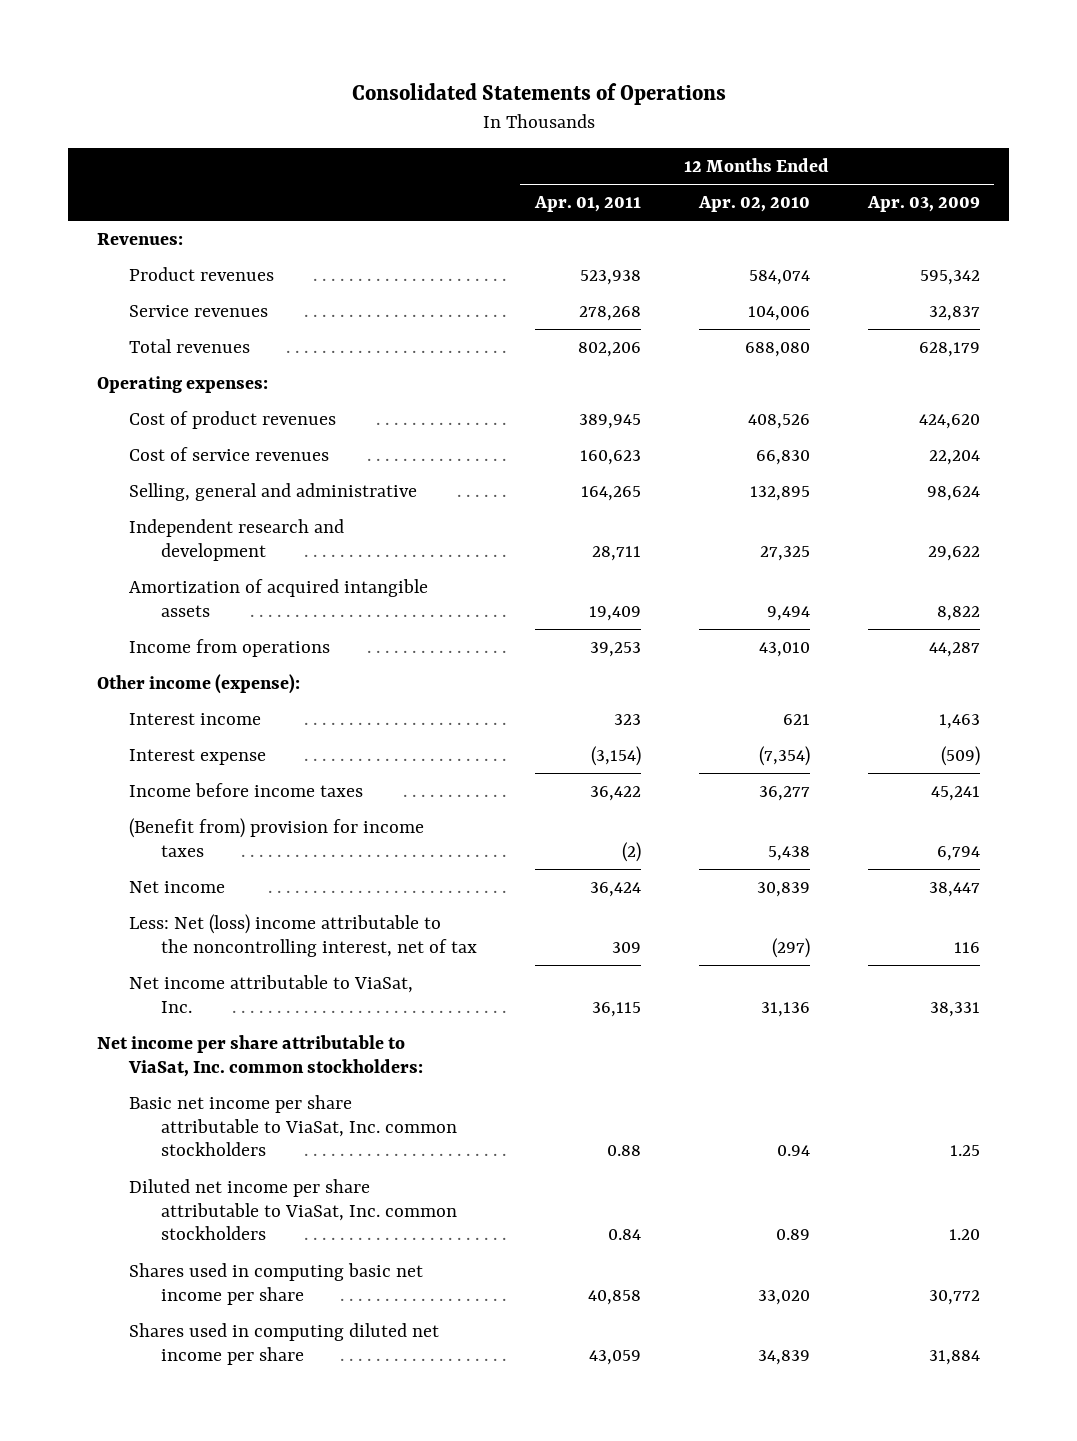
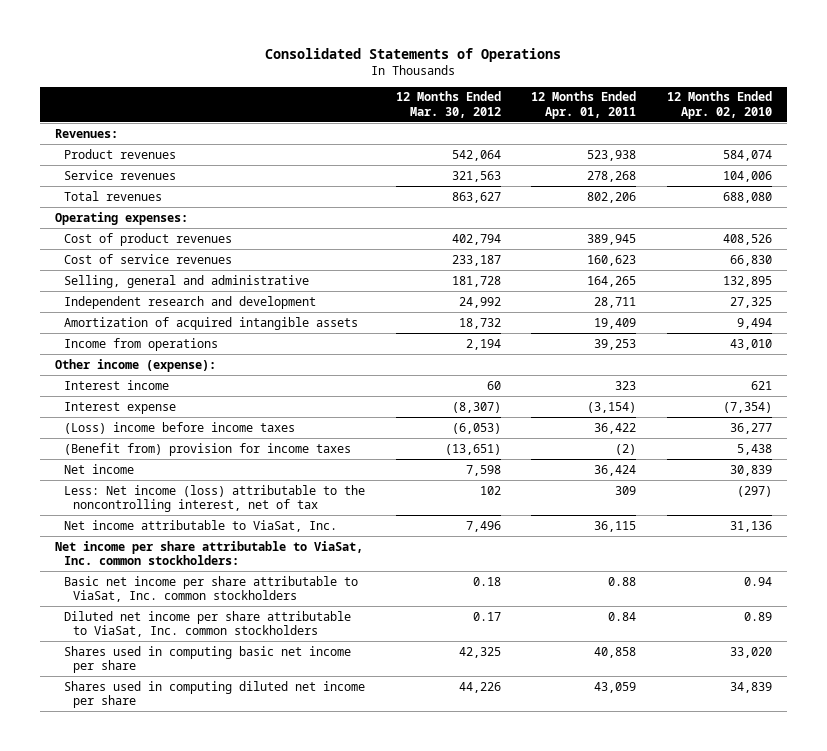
[866,196,980,213] Apr. 03, 2009 -> none
none -> [395,91,501,118] 12 Months Ended Mar. 30, 2012
[129,782,364,797] Income before income taxes -> [64,421,296,434] (Loss) income before income taxes
[129,913,477,957] Less: Net (loss) income attributable to the noncontrolling interest, net of tax -> [64,484,366,513] Less: Net income (loss) attributable to the noncontrolling interest, net of tax

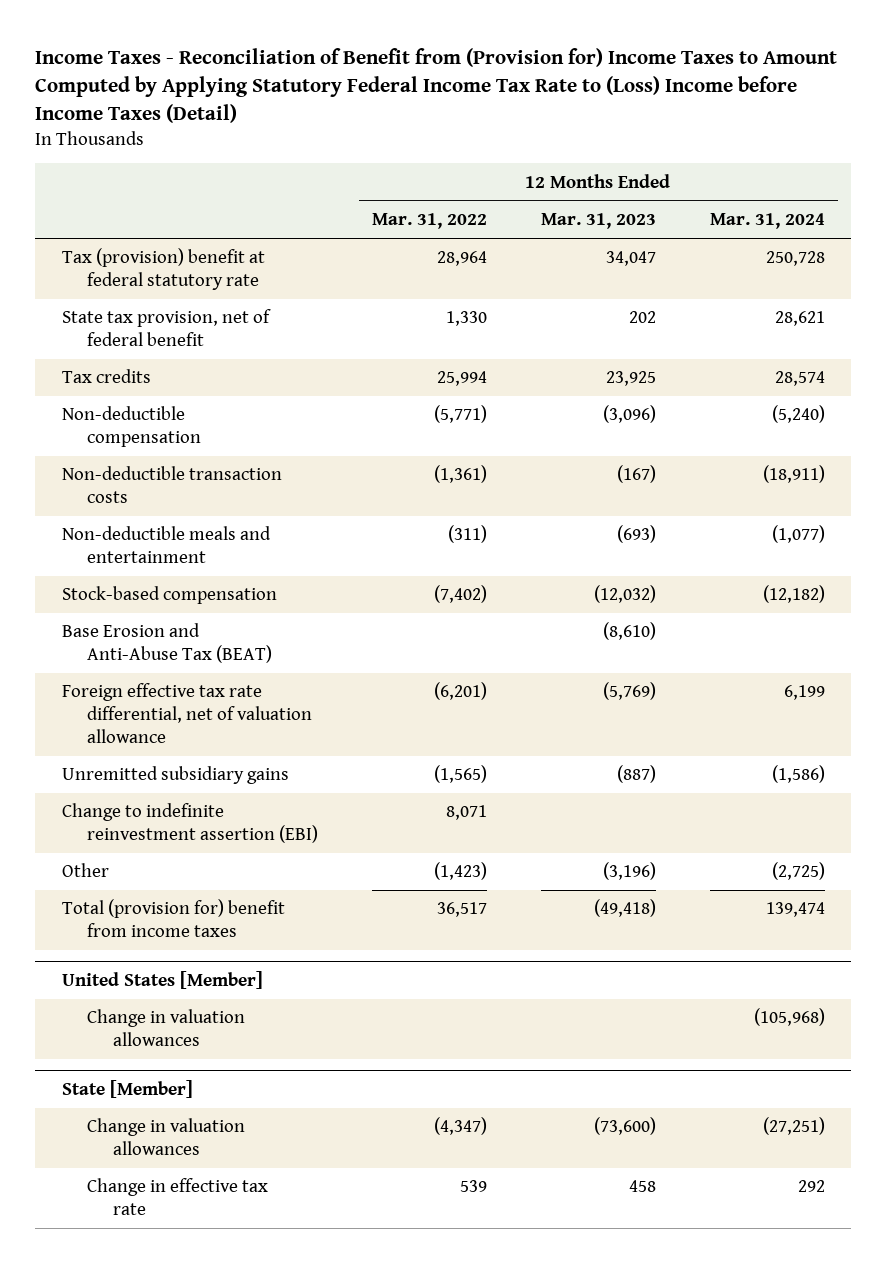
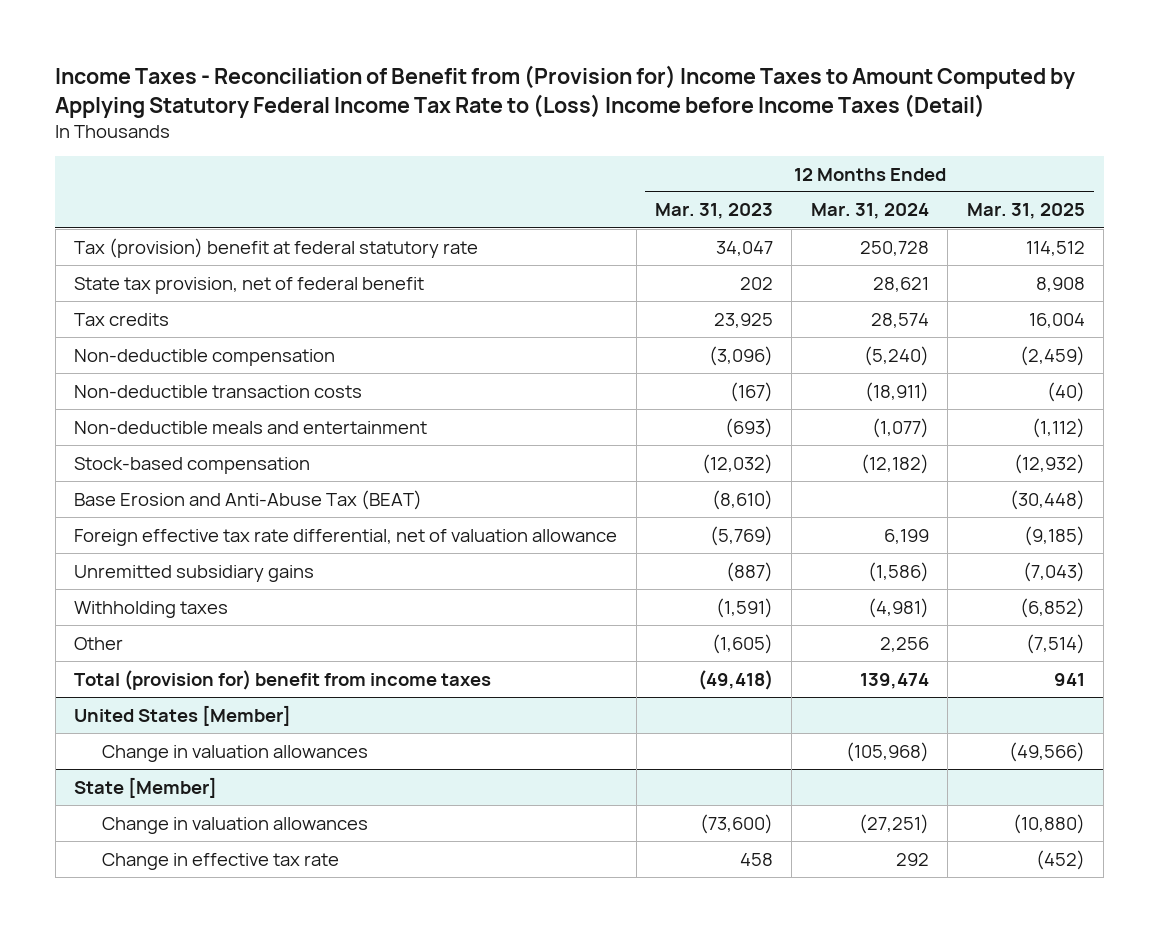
[372,212,488,229] Mar. 31, 2022 -> none
none -> [966,203,1085,220] Mar. 31, 2025
[62,803,319,844] Change to indefinite reinvestment assertion (EBI) -> none
none -> [74,600,229,618] Withholding taxes
[602,862,656,881] (3,196) -> [711,633,773,654] (1,605)
[771,862,825,881] (2,725) -> [879,636,929,652] 2,256

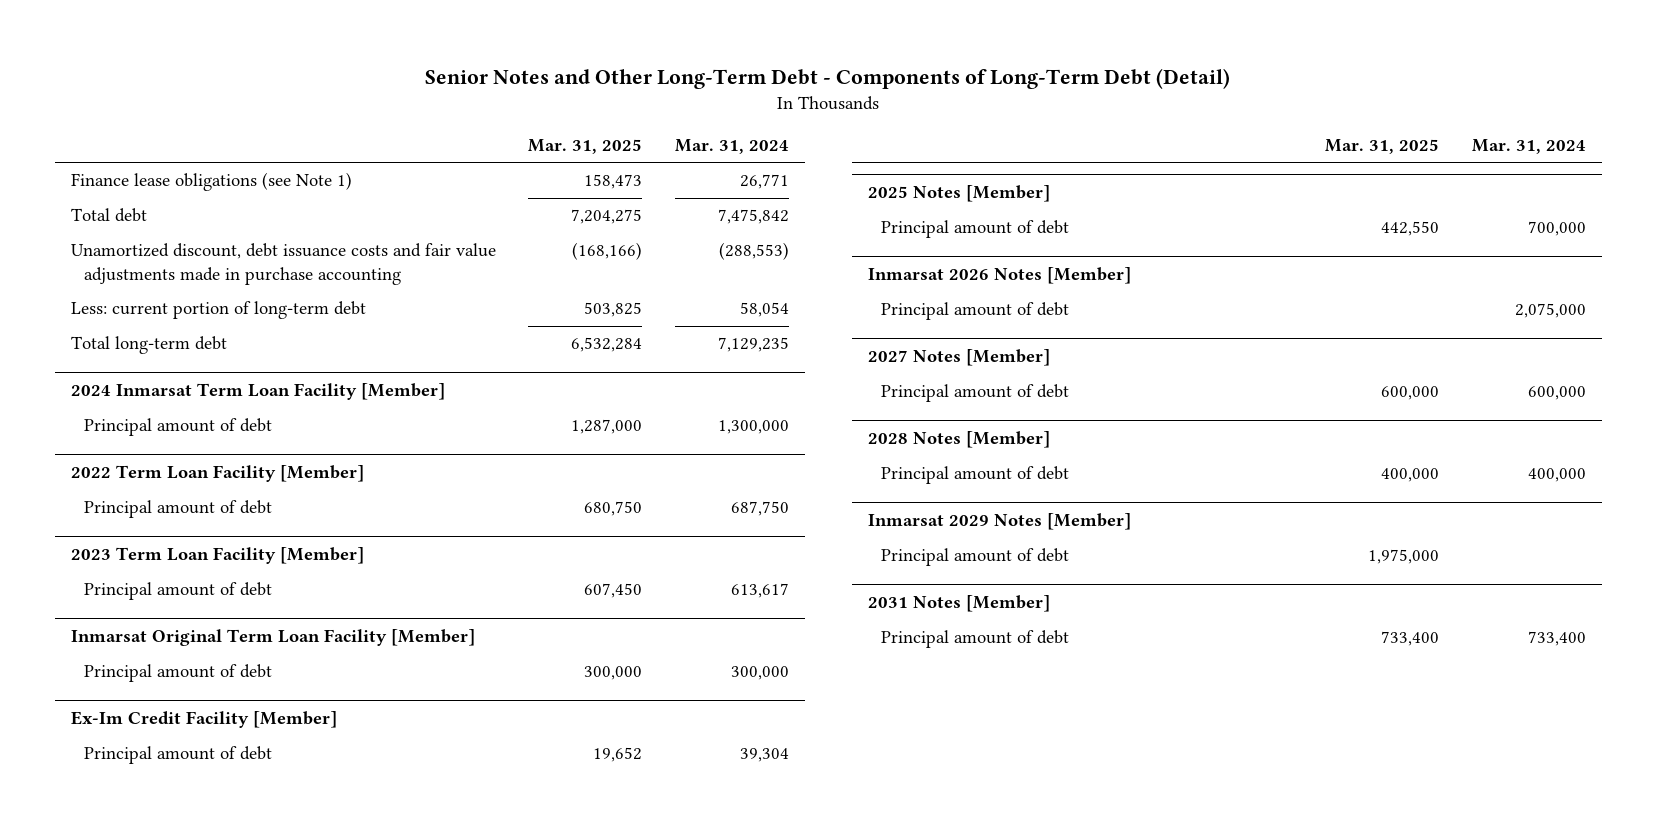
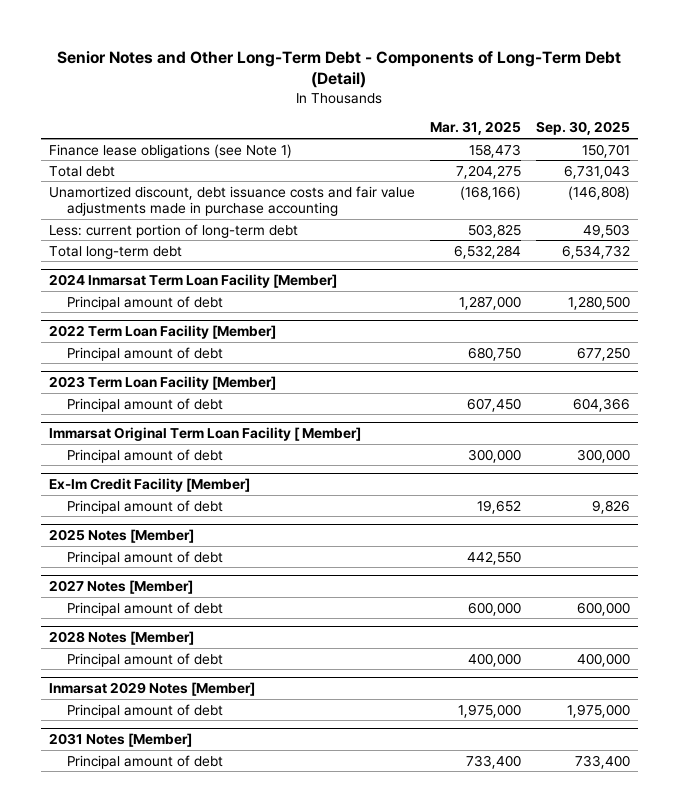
[674,138,789,154] Mar. 31, 2024 -> none
none -> [536,121,631,136] Sep. 30, 2025
[70,629,475,647] Inmarsat Original Term Loan Facility [Member] -> [48,426,361,441] Immarsat Original Term Loan Facility [ Member]
[867,267,1131,285] Inmarsat 2026 Notes [Member] -> none
[881,302,1070,321] Principal amount of debt -> none

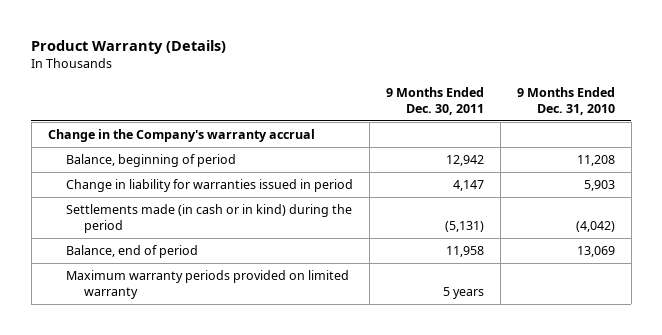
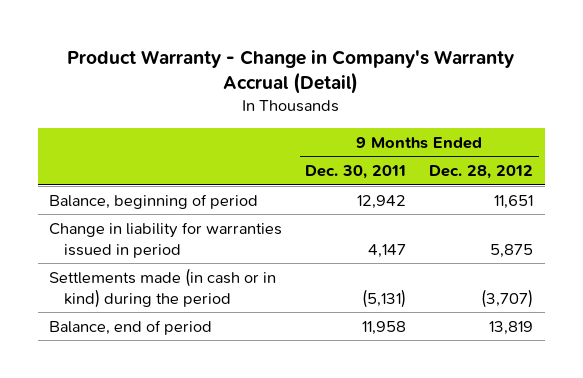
[31,39,227,54] Product Warranty (Details) -> [67,49,515,95] Product Warranty - Change in Company's Warranty Accrual (Detail)
[516,86,615,116] 9 Months Ended Dec. 31, 2010 -> none
none -> [429,165,534,180] Dec. 28, 2012
[47,128,315,142] Change in the Company's warranty accrual -> none
[66,269,350,299] Maximum warranty periods provided on limited warranty -> none

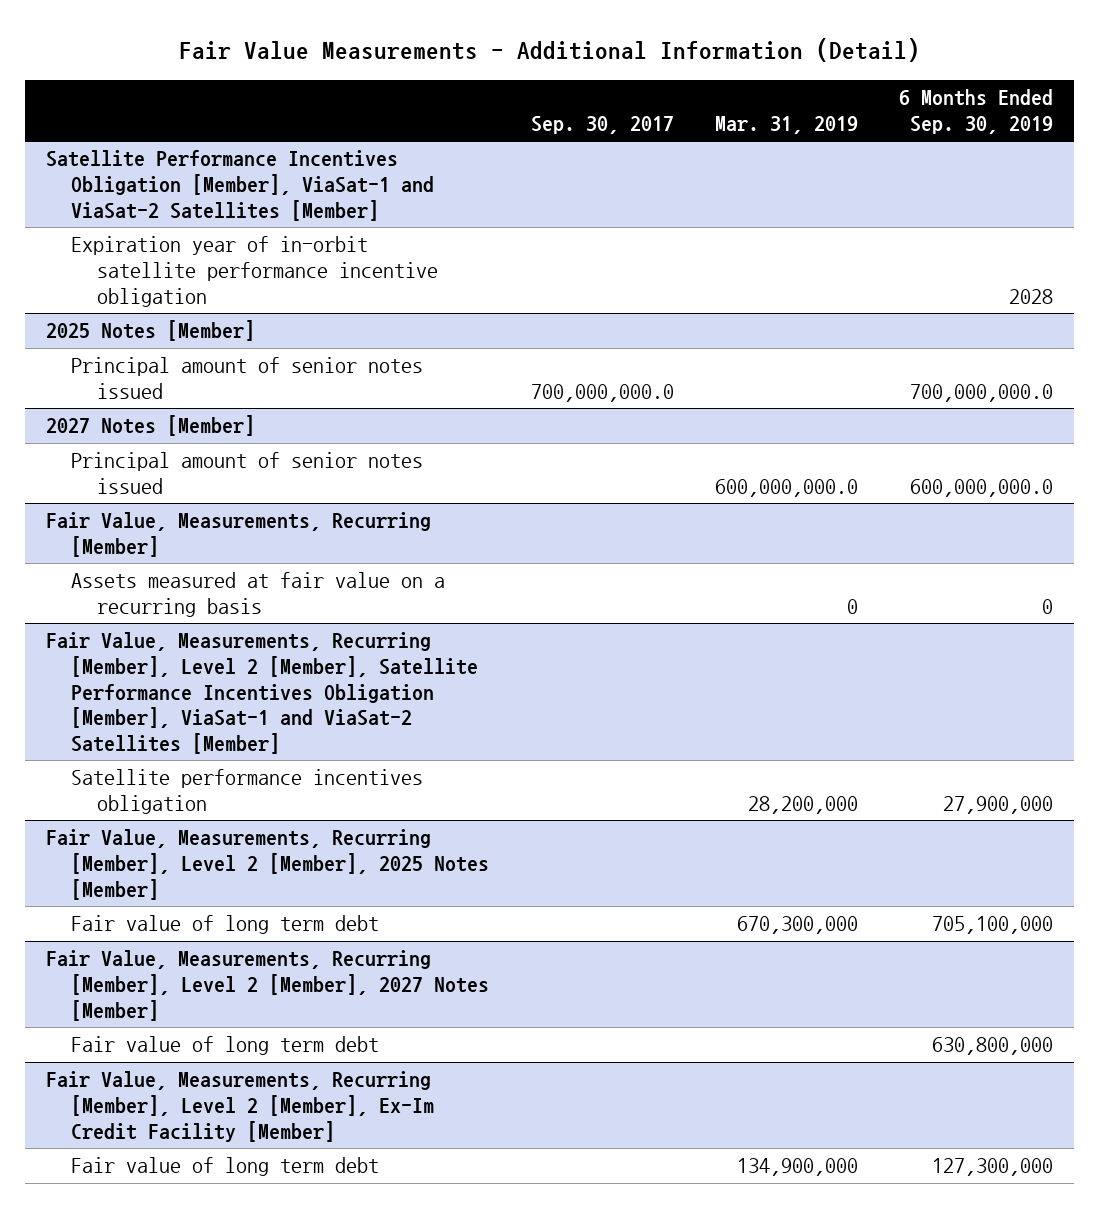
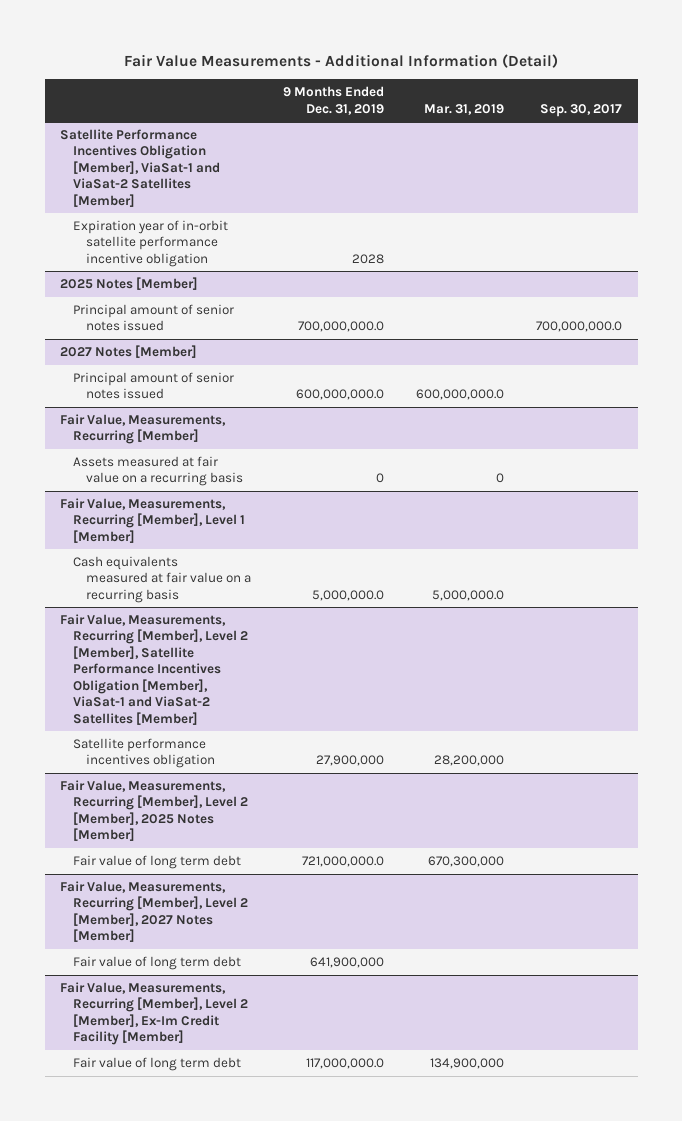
[899,89,1054,134] 6 Months Ended Sep. 30, 2019 -> none
none -> [283,86,385,115] 9 Months Ended Dec. 31, 2019
none -> [60,498,246,543] Fair Value, Measurements, Recurring [Member], Level 1 [Member]
none -> [73,556,252,603] Cash equivalents measured at fair value on a recurring basis

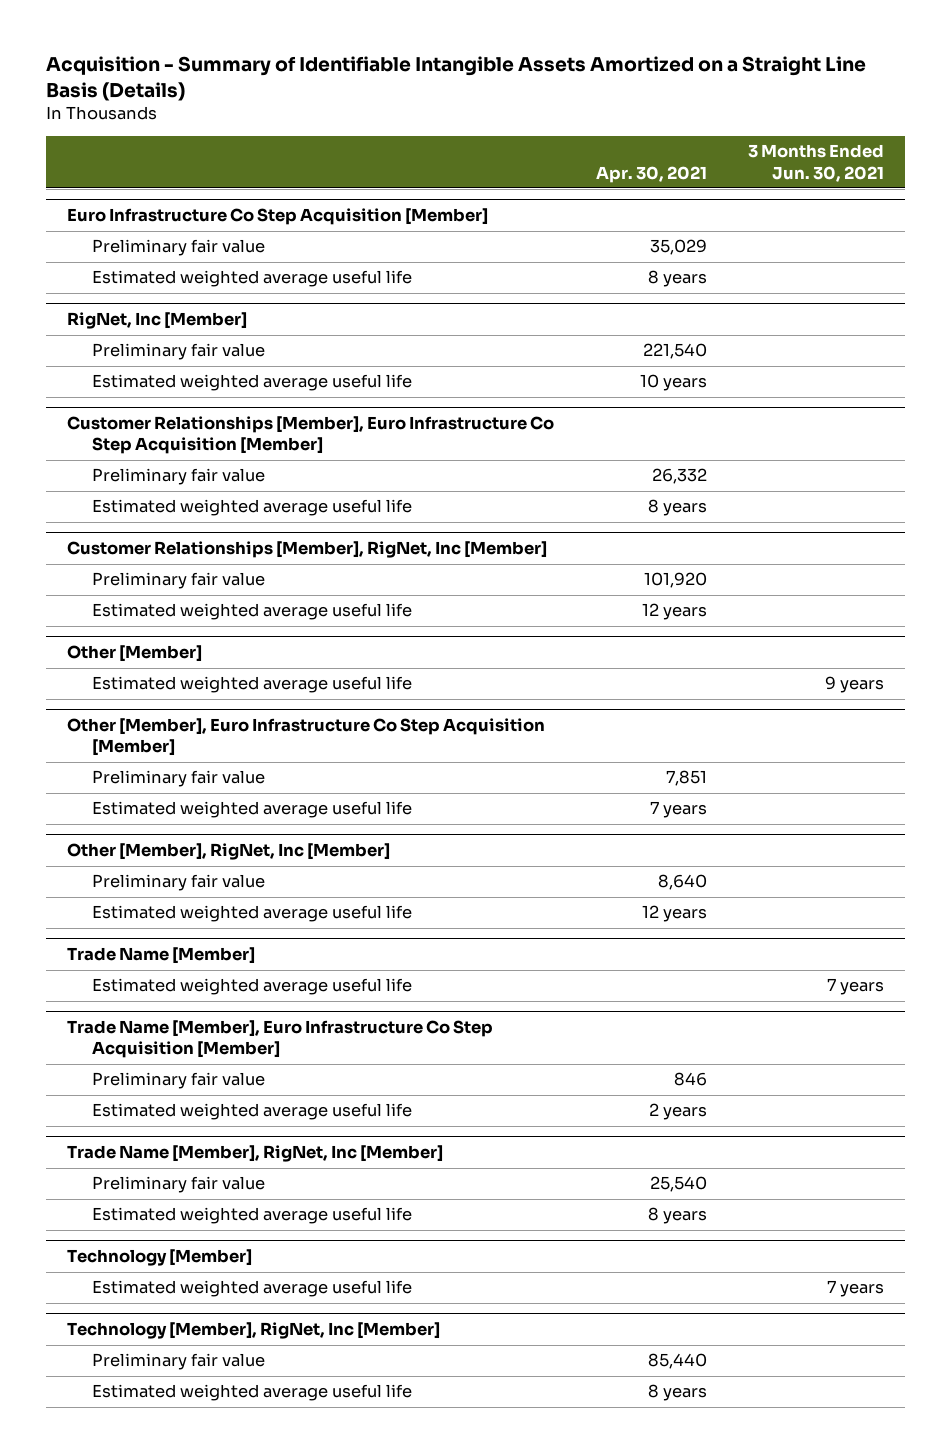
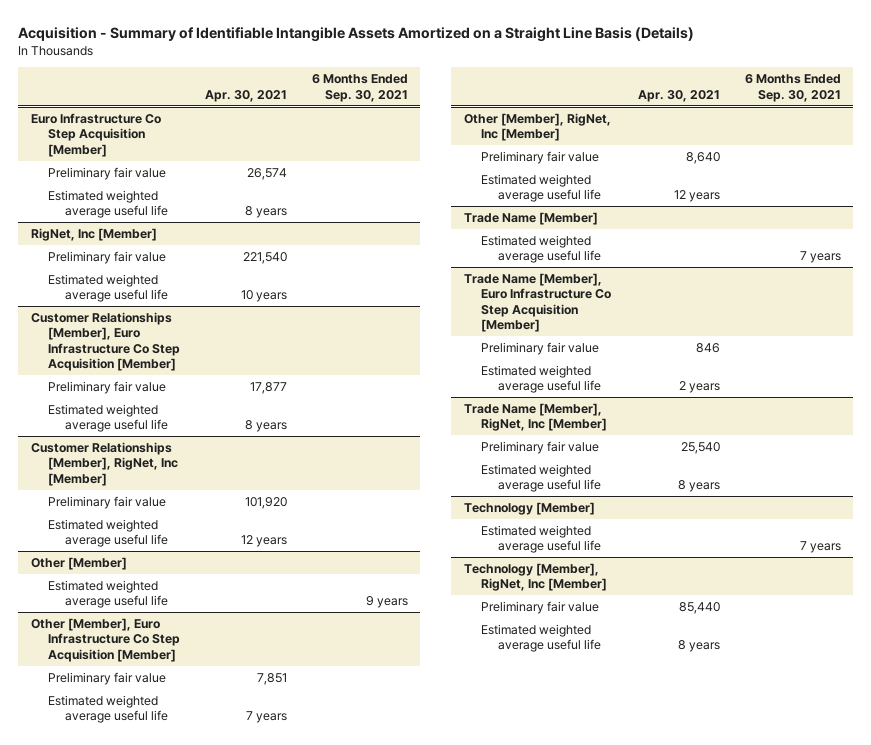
[748,144,885,182] 3 Months Ended Jun. 30, 2021 -> none
none -> [311,74,408,102] 6 Months Ended Sep. 30, 2021
[649,239,707,256] 35,029 -> [246,167,287,180] 26,574
[651,468,707,485] 26,332 -> [249,381,287,394] 17,877

